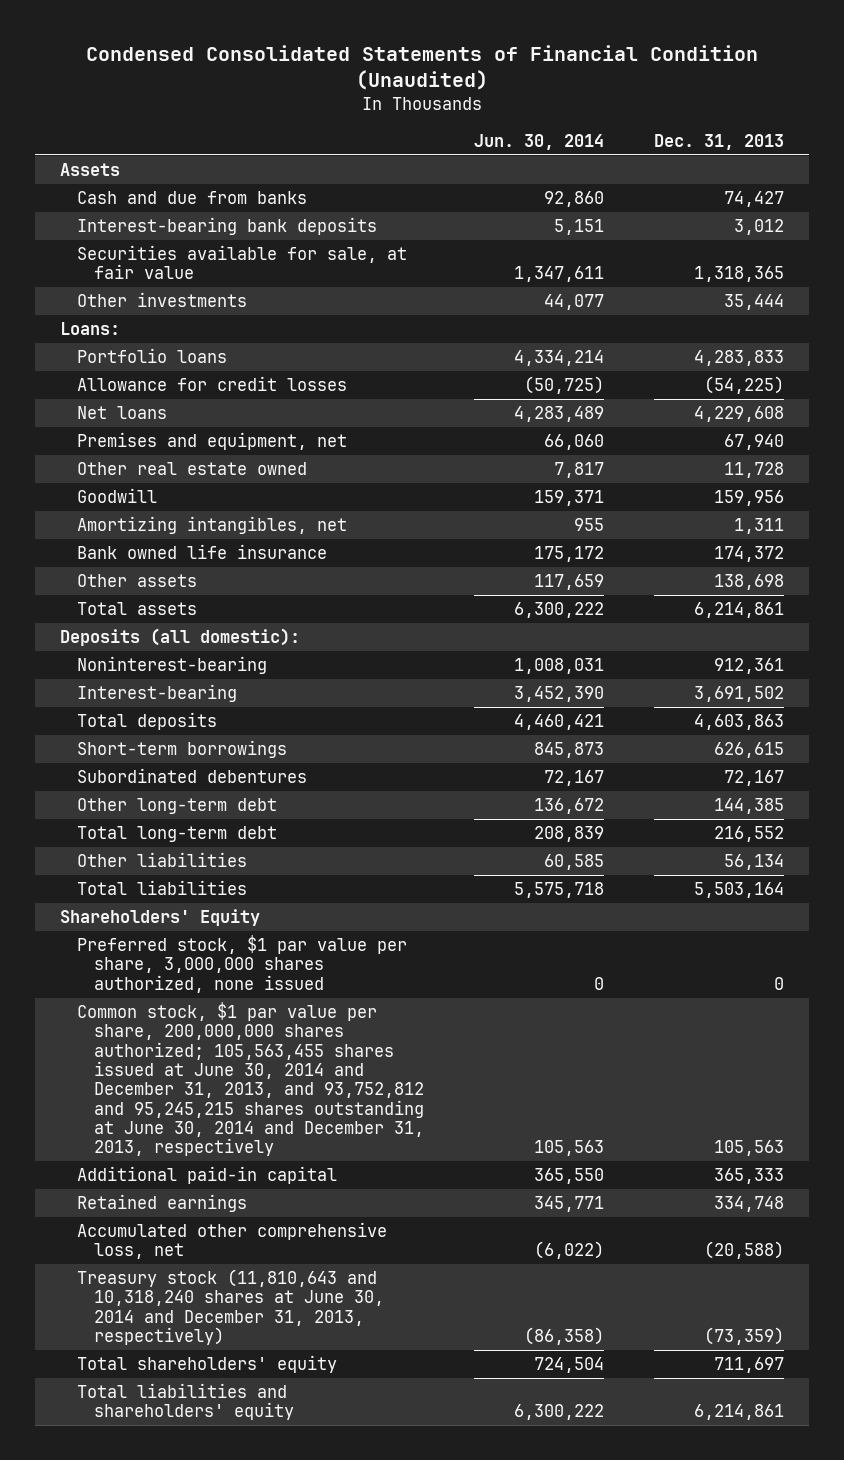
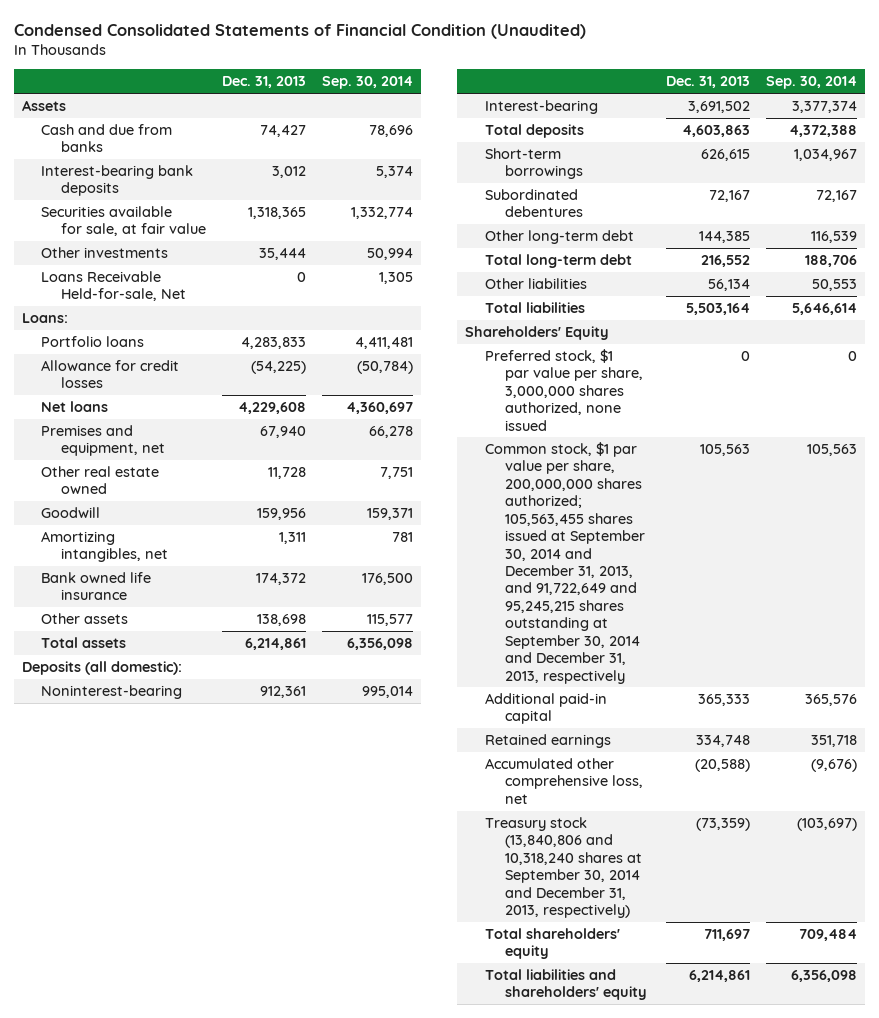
[473,133,604,150] Jun. 30, 2014 -> none
none -> [322,76,414,90] Sep. 30, 2014
none -> [41,270,186,302] Loans Receivable Held-for-sale, Net
[76,1002,424,1157] Common stock, $1 par value per share, 200,000,000 shares authorized; 105,563,455 shares issued at June 30, 2014 and December 31, 2013, and 93,752,812 and 95,245,215 shares outstanding at June 30, 2014 and December 31, 2013, respectively -> [485,441,645,684] Common stock, $1 par value per share, 200,000,000 shares authorized; 105,563,455 shares issued at September 30, 2014 and December 31, 2013, and 91,722,649 and 95,245,215 shares outstanding at September 30, 2014 and December 31, 2013, respectively
[76,1269,384,1346] Treasury stock (11,810,643 and 10,318,240 shares at June 30, 2014 and December 31, 2013, respectively) -> [485,816,642,919] Treasury stock (13,840,806 and 10,318,240 shares at September 30, 2014 and December 31, 2013, respectively)

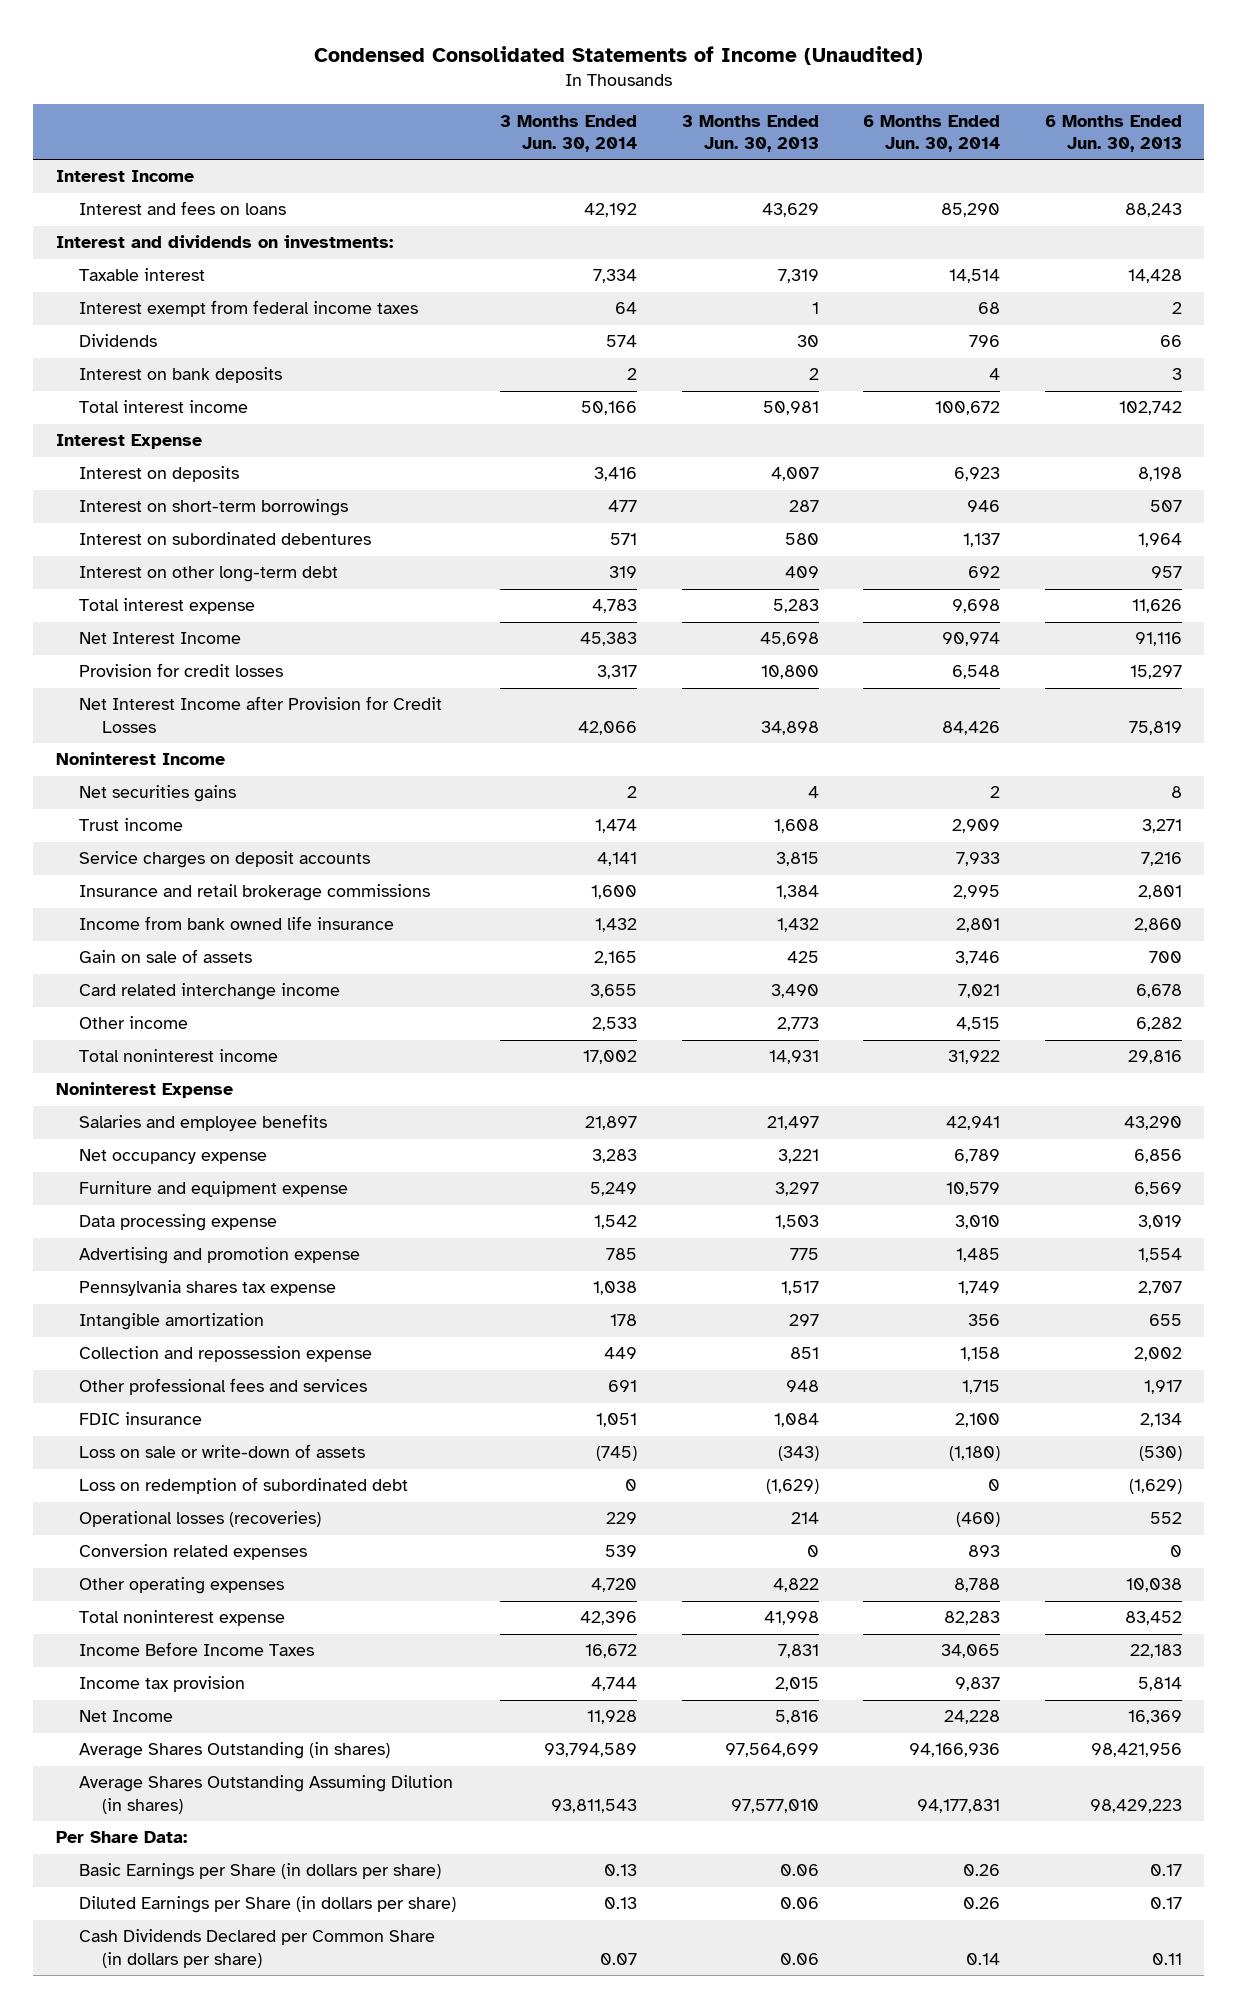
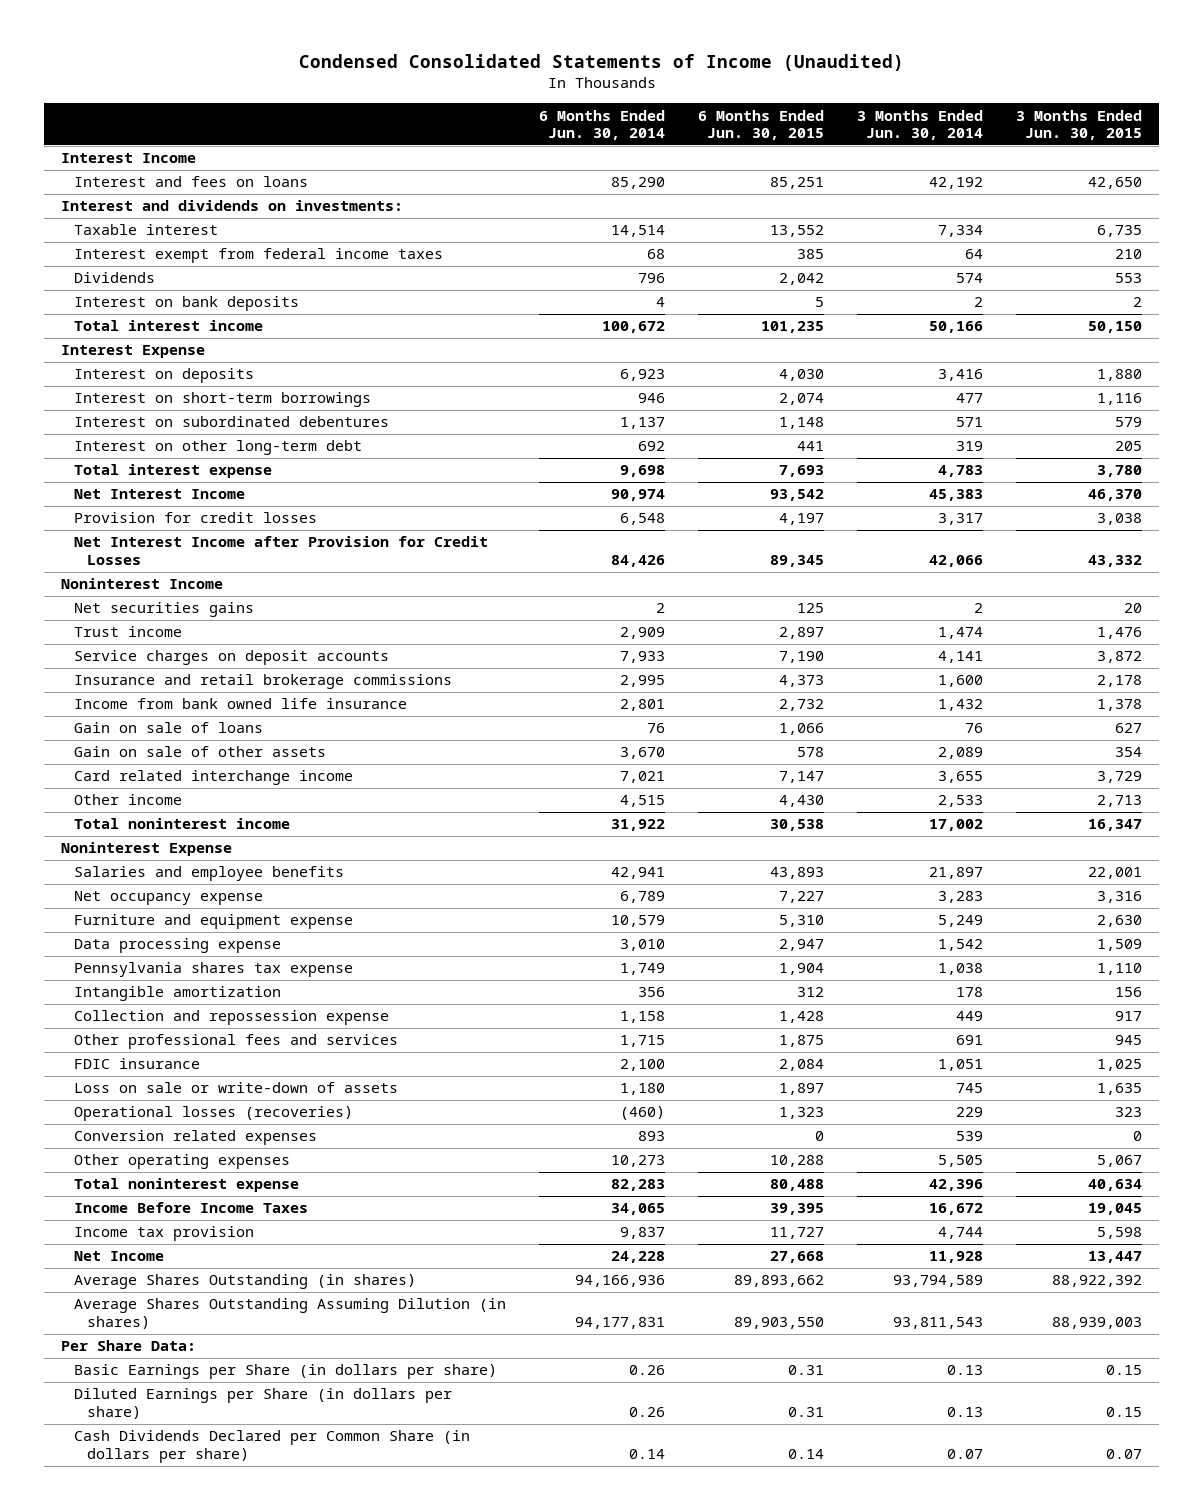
[681,114,819,153] 3 Months Ended Jun. 30, 2013 -> none
[1044,114,1182,153] 6 Months Ended Jun. 30, 2013 -> none
none -> [697,109,824,141] 6 Months Ended Jun. 30, 2015
none -> [1016,109,1143,141] 3 Months Ended Jun. 30, 2015
none -> [73,722,263,734] Gain on sale of loans
[78,949,252,964] Gain on sale of assets -> [73,746,326,758] Gain on sale of other assets
[594,951,638,966] 2,165 -> [938,747,984,760] 2,089
[955,951,1001,966] 3,746 -> [619,747,665,760] 3,670
[78,1247,360,1265] Advertising and promotion expense -> none
[78,1477,408,1495] Loss on redemption of subordinated debt -> none
[596,1446,638,1462] (745) -> [956,1083,984,1094] 745
[949,1446,1001,1462] (1,180) -> [619,1083,665,1096] 1,180
[591,1578,638,1593] 4,720 -> [938,1155,984,1168] 5,505
[954,1578,1001,1593] 8,788 -> [610,1155,665,1168] 10,273

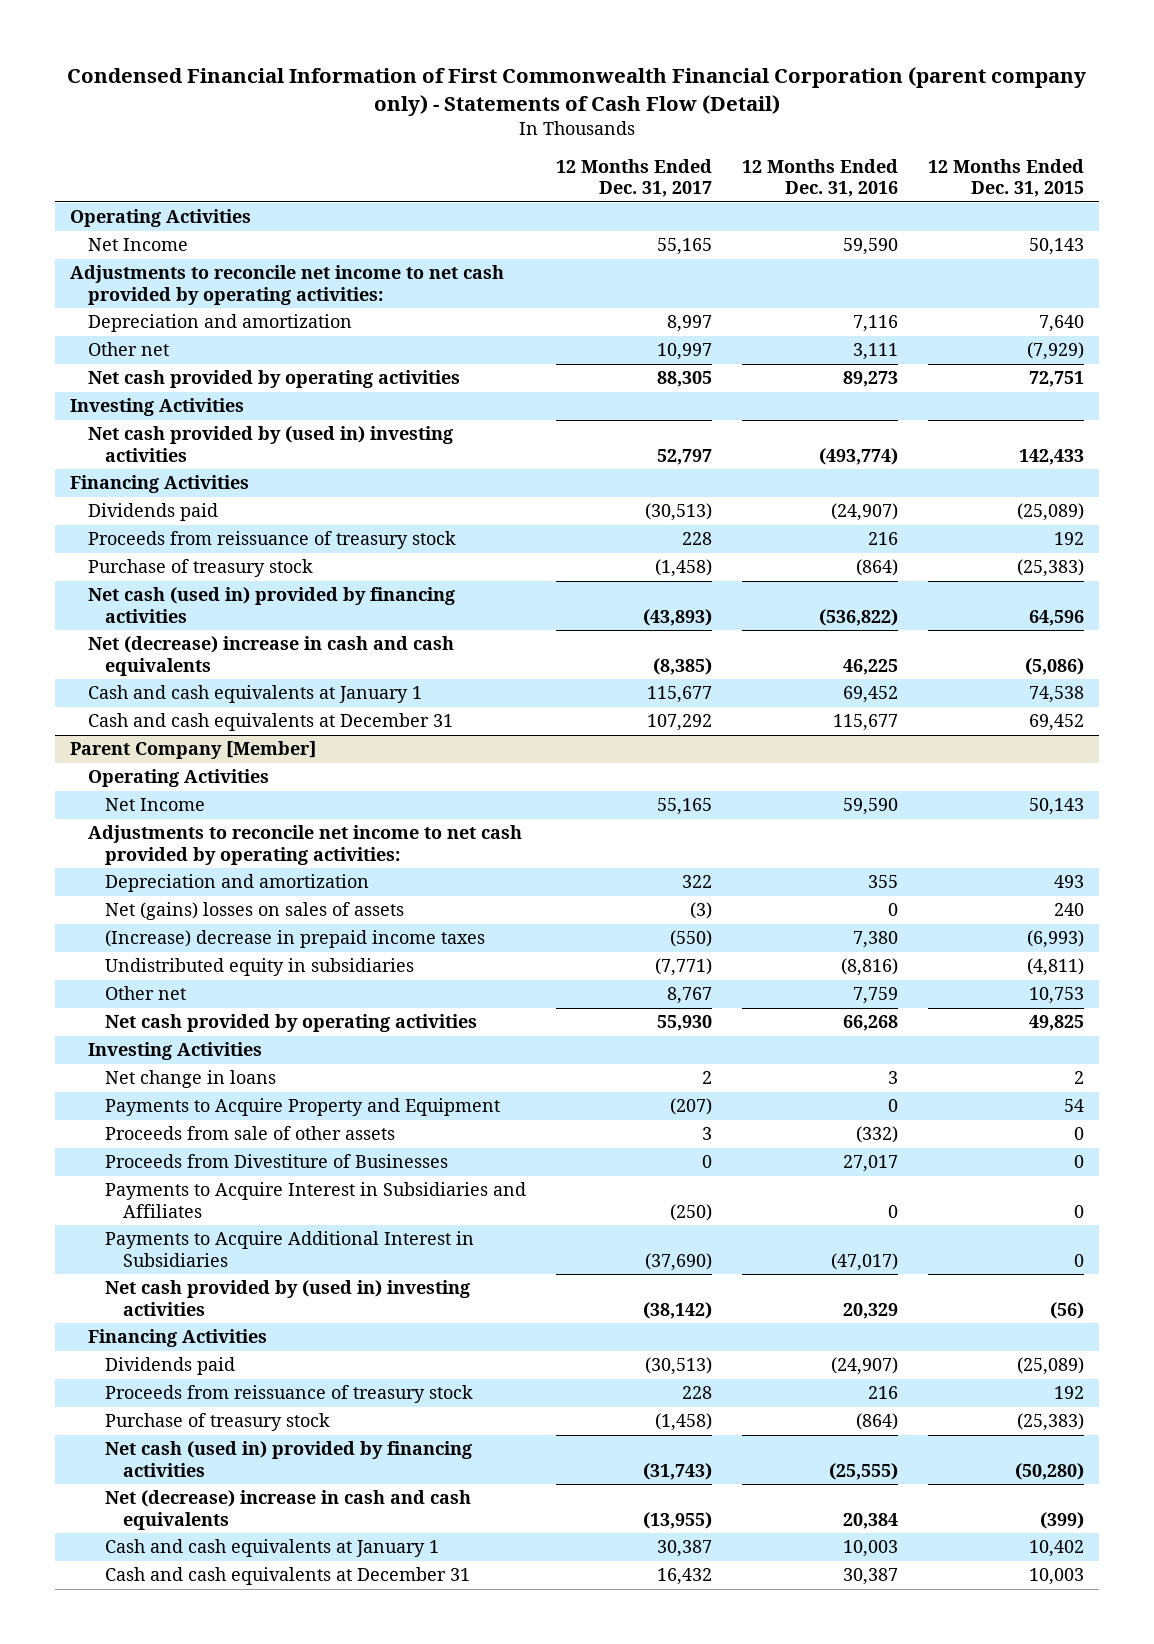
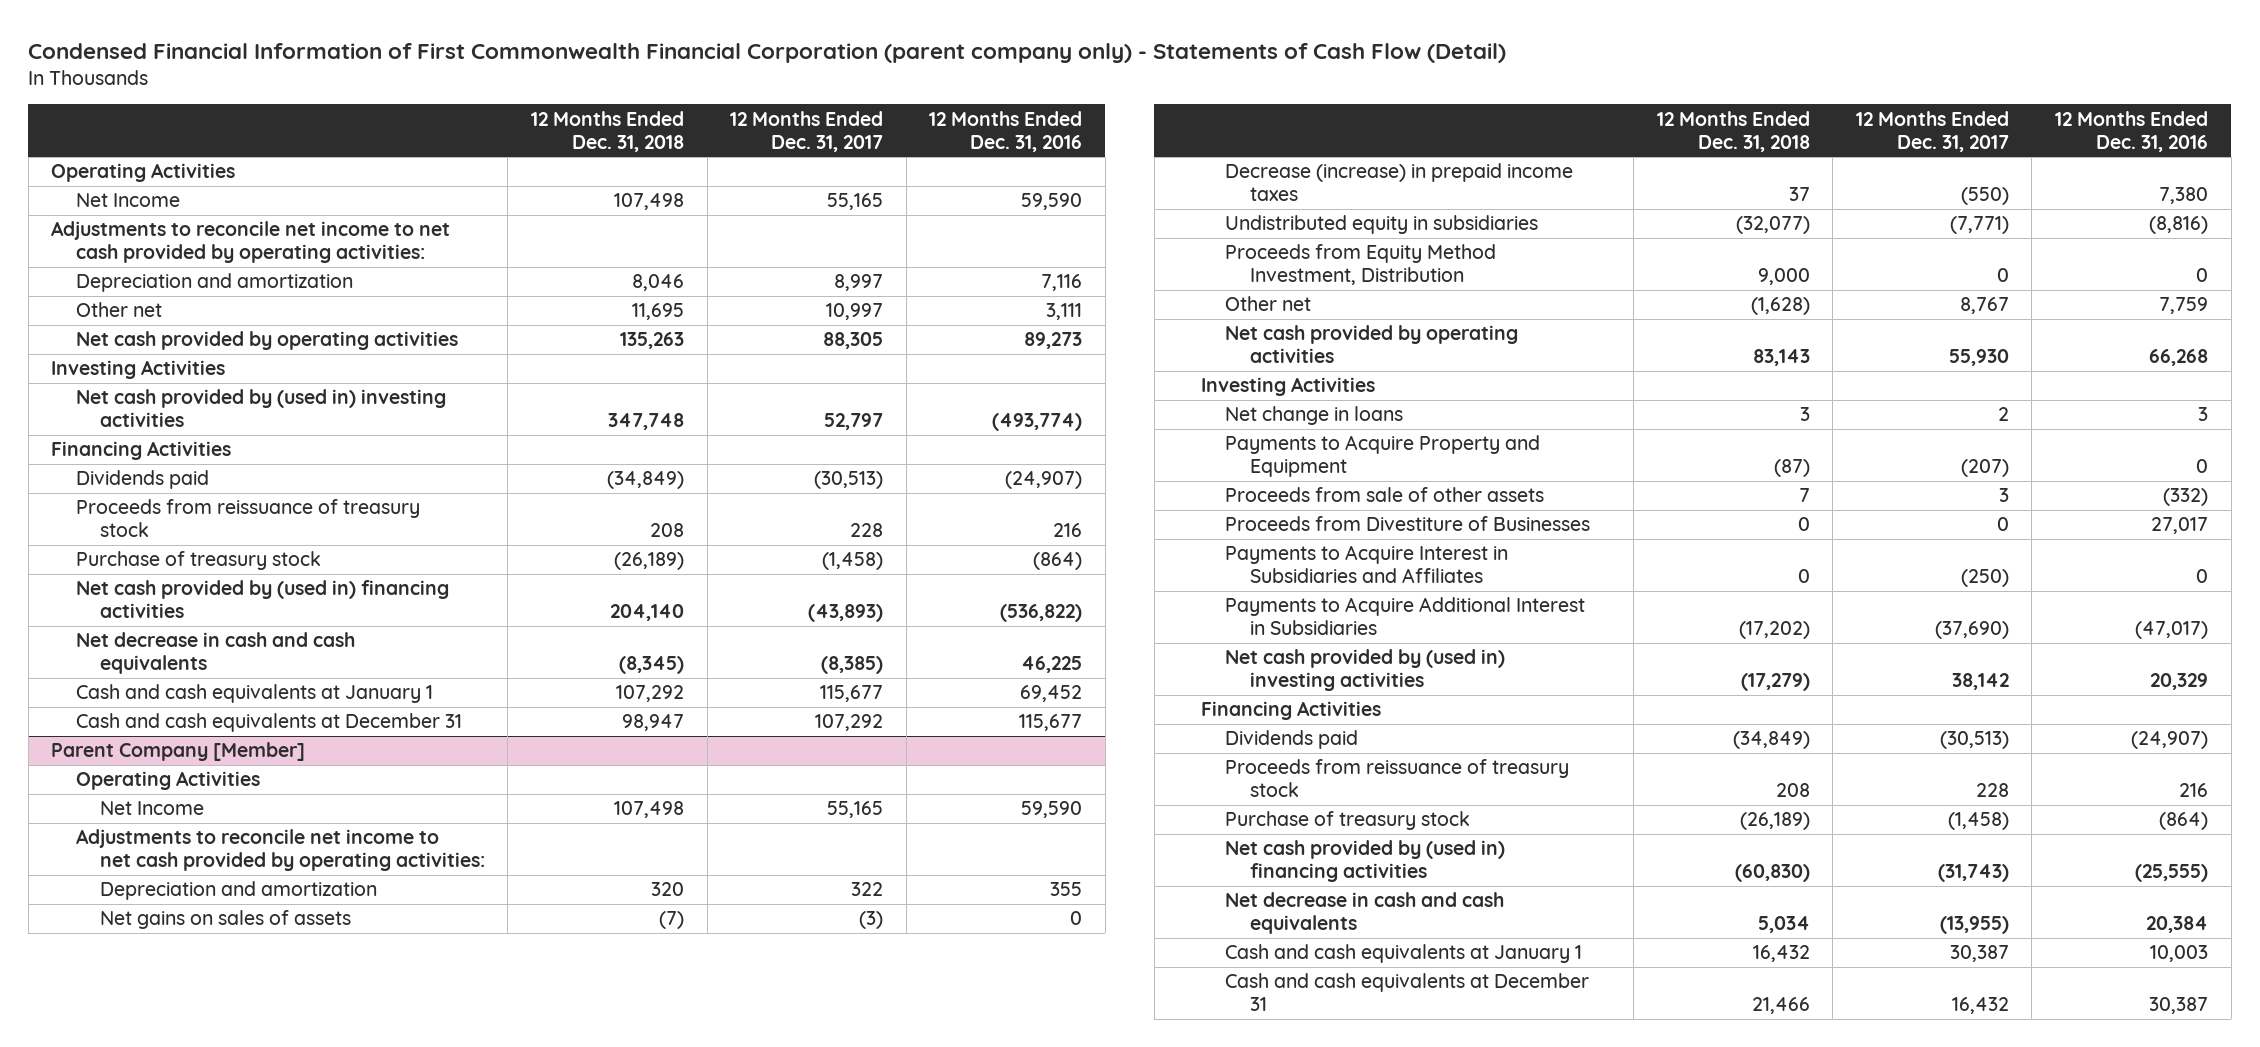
[927,158,1084,198] 12 Months Ended Dec. 31, 2015 -> none
none -> [530,110,684,152] 12 Months Ended Dec. 31, 2018
[87,587,455,623] Net cash (used in) provided by financing activities -> [75,580,449,619] Net cash provided by (used in) financing activities
[87,636,454,676] Net (decrease) increase in cash and cash equivalents -> [75,632,355,675] Net decrease in cash and cash equivalents
[105,902,405,921] Net (gains) losses on sales of assets -> [99,910,351,930] Net gains on sales of assets
[105,930,486,949] (Increase) decrease in prepaid income taxes -> [1225,163,1574,202] Decrease (increase) in prepaid income taxes
none -> [1225,244,1497,286] Proceeds from Equity Method Investment, Distribution
[643,1301,713,1319] (38,142) -> [1951,673,2009,691] 38,142
[105,1441,473,1477] Net cash (used in) provided by financing activities -> [1225,840,1506,883] Net cash provided by (used in) financing activities
[105,1490,472,1530] Net (decrease) increase in cash and cash equivalents -> [1225,892,1505,935] Net decrease in cash and cash equivalents

